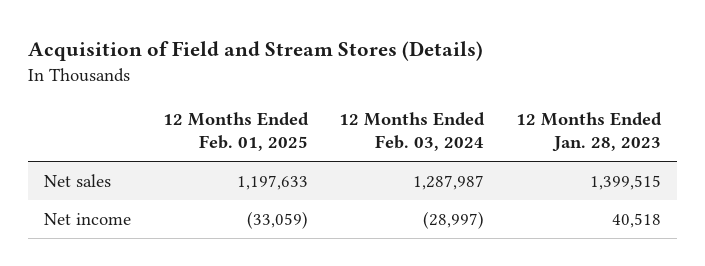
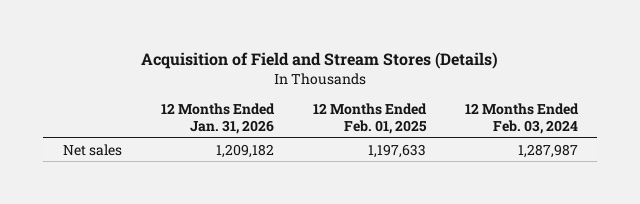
[516,111,663,153] 12 Months Ended Jan. 28, 2023 -> none
none -> [160,103,275,134] 12 Months Ended Jan. 31, 2026
[43,212,131,225] Net income -> none

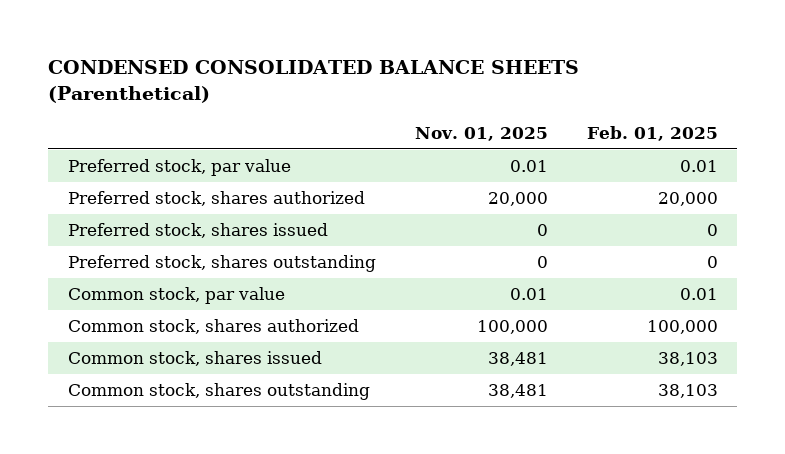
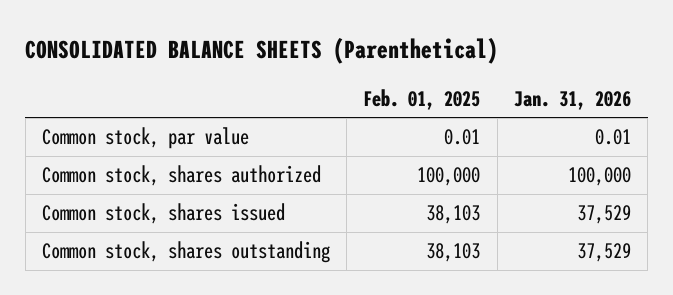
[48,60,580,104] CONDENSED CONSOLIDATED BALANCE SHEETS (Parenthetical) -> [25,36,499,64] CONSOLIDATED BALANCE SHEETS (Parenthetical)
[414,126,548,141] Nov. 01, 2025 -> none
none -> [514,90,632,110] Jan. 31, 2026
[67,159,291,177] Preferred stock, par value -> none
[67,191,365,207] Preferred stock, shares authorized -> none
[67,223,328,239] Preferred stock, shares issued -> none
[67,255,376,273] Preferred stock, shares outstanding -> none

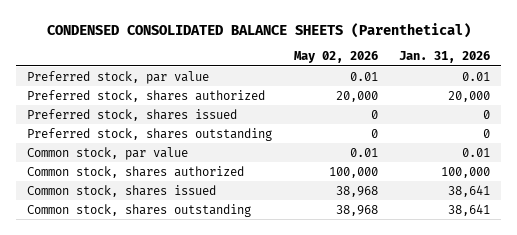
[25,36,499,64] CONSOLIDATED BALANCE SHEETS (Parenthetical) -> [46,22,471,38] CONDENSED CONSOLIDATED BALANCE SHEETS (Parenthetical)
[363,88,481,110] Feb. 01, 2025 -> none
none -> [293,51,378,64] May 02, 2026
none -> [27,70,210,84] Preferred stock, par value
none -> [27,89,266,102] Preferred stock, shares authorized
none -> [27,108,238,121] Preferred stock, shares issued
none -> [27,127,273,141] Preferred stock, shares outstanding
[577,205,632,225] 37,529 -> [448,184,491,197] 38,641
[577,243,632,263] 37,529 -> [448,203,491,216] 38,641

